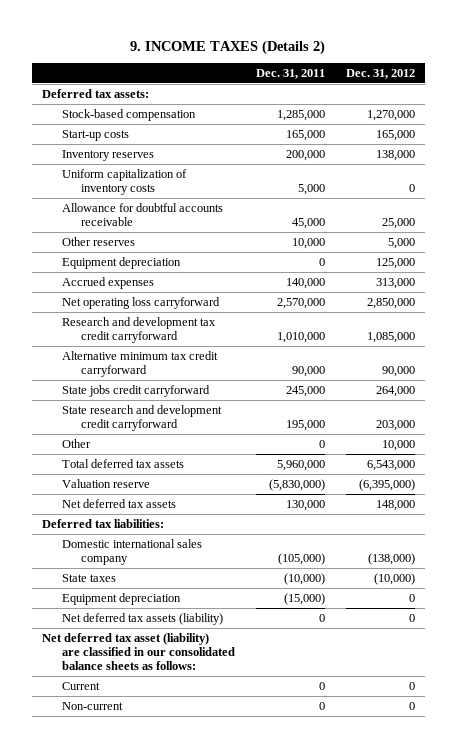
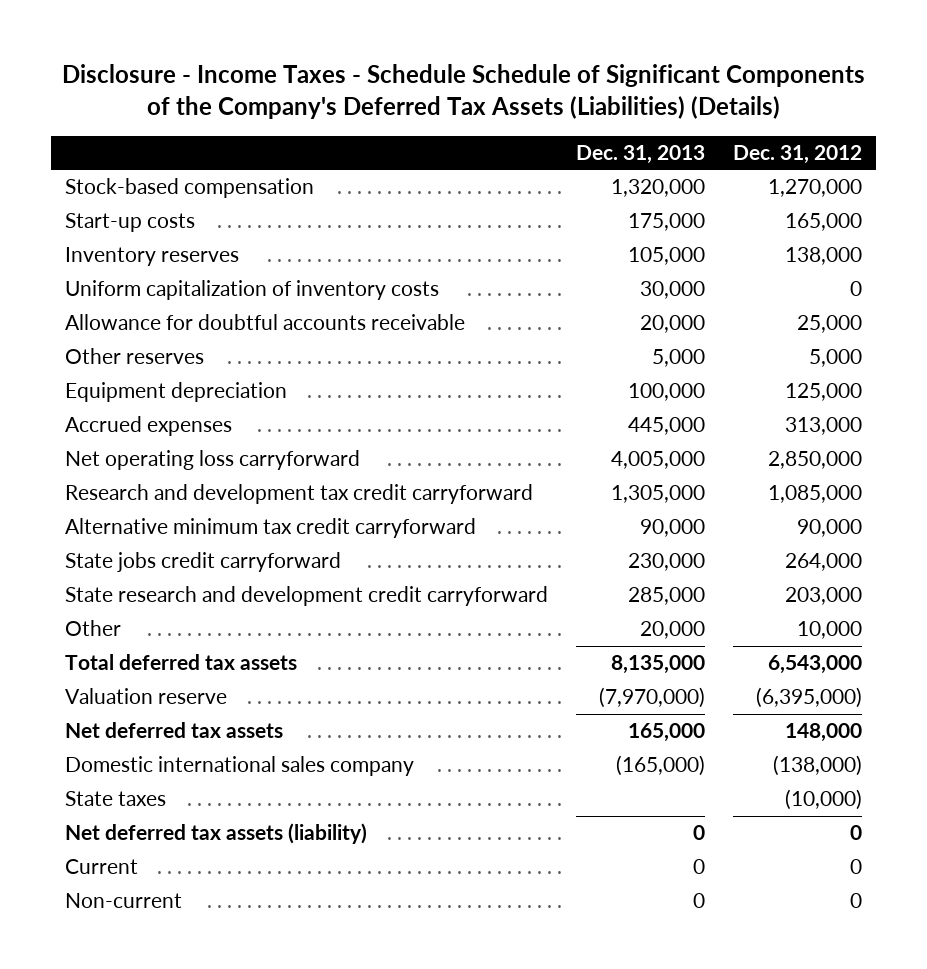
[130,40,326,56] 9. INCOME TAXES (Details 2) -> [61,64,865,120] Disclosure - Income Taxes - Schedule Schedule of Significant Components of the Company's Deferred Tax Assets (Liabilities) (Details)
[255,69,325,80] Dec. 31, 2011 -> none
none -> [576,144,706,164] Dec. 31, 2013
[42,88,150,98] Deferred tax assets: -> none
[42,518,165,528] Deferred tax liabilities: -> none
[61,592,181,605] Equipment depreciation -> none
[42,632,235,671] Net deferred tax asset (liability) are classified in our consolidated balance sheets as follows: -> none

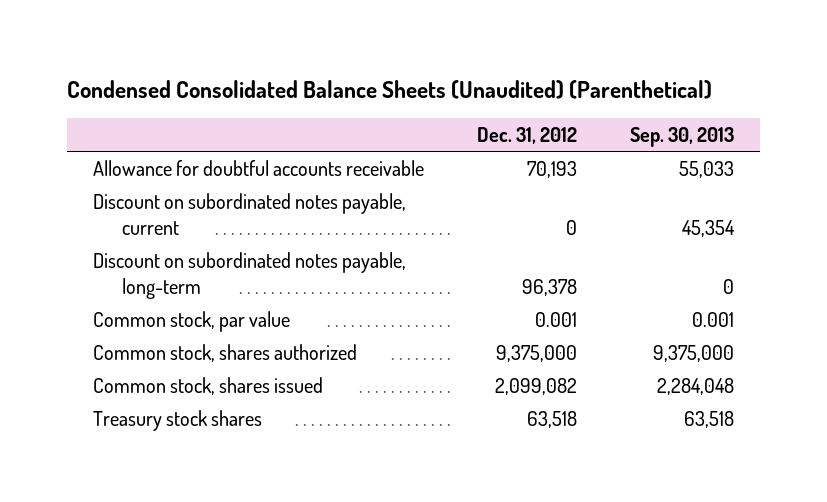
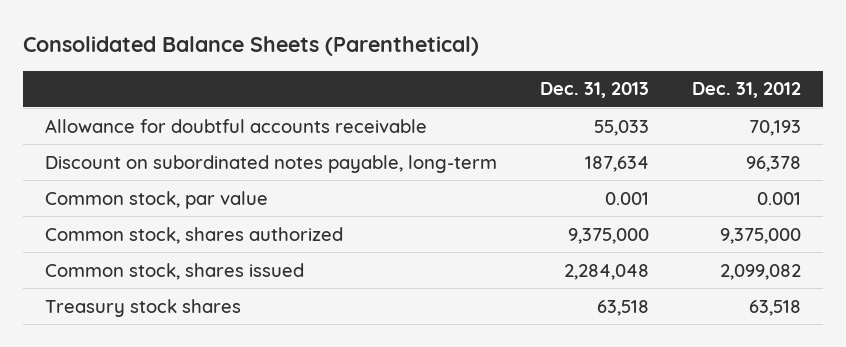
[67,80,713,100] Condensed Consolidated Balance Sheets (Unaudited) (Parenthetical) -> [23,35,480,56] Consolidated Balance Sheets (Parenthetical)
[629,127,734,148] Sep. 30, 2013 -> none
none -> [539,82,649,99] Dec. 31, 2013
[93,192,407,235] Discount on subordinated notes payable, current -> none

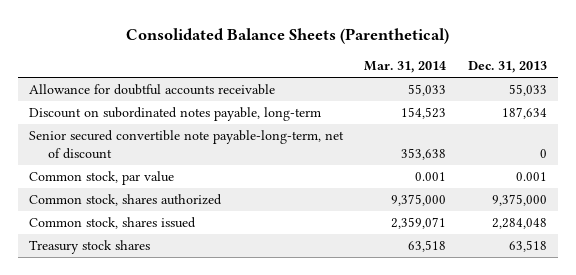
[692,82,802,99] Dec. 31, 2012 -> none
none -> [364,61,447,74] Mar. 31, 2014
none -> [28,129,344,160] Senior secured convertible note payable-long-term, net of discount

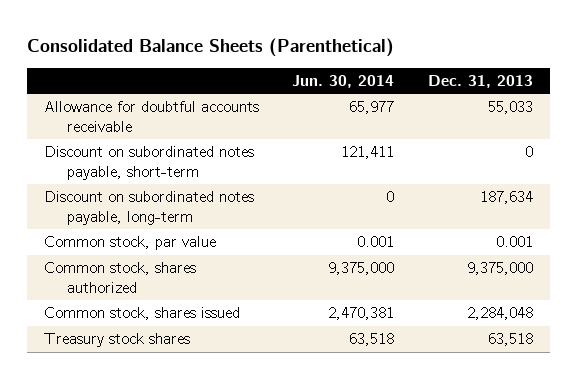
[364,61,447,74] Mar. 31, 2014 -> none
none -> [292,74,395,88] Jun. 30, 2014
none -> [43,146,254,180] Discount on subordinated notes payable, short-term
[28,129,344,160] Senior secured convertible note payable-long-term, net of discount -> none

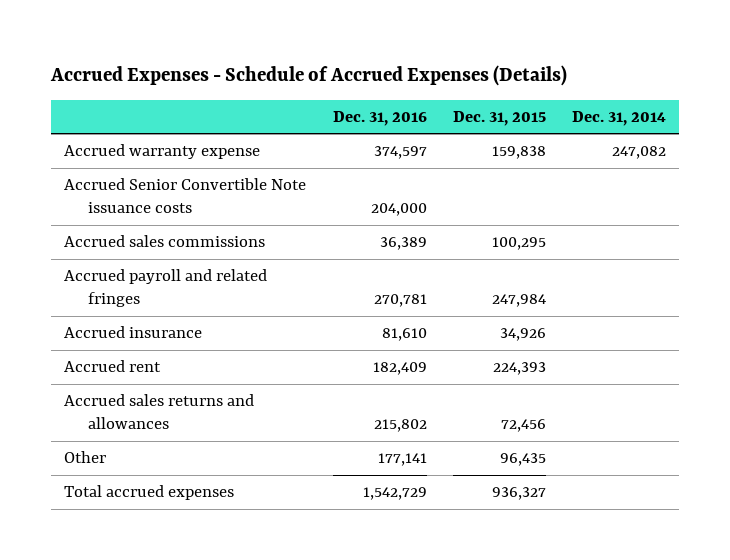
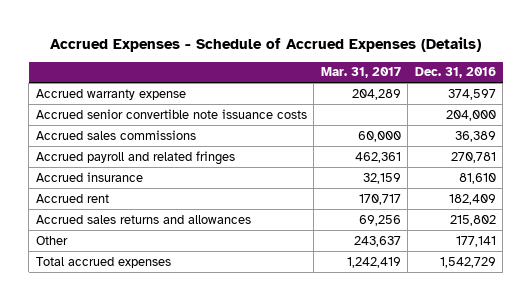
[452,110,546,126] Dec. 31, 2015 -> none
[572,110,667,126] Dec. 31, 2014 -> none
none -> [320,67,401,79] Mar. 31, 2017
[64,178,307,214] Accrued Senior Convertible Note issuance costs -> [35,108,307,119] Accrued senior convertible note issuance costs

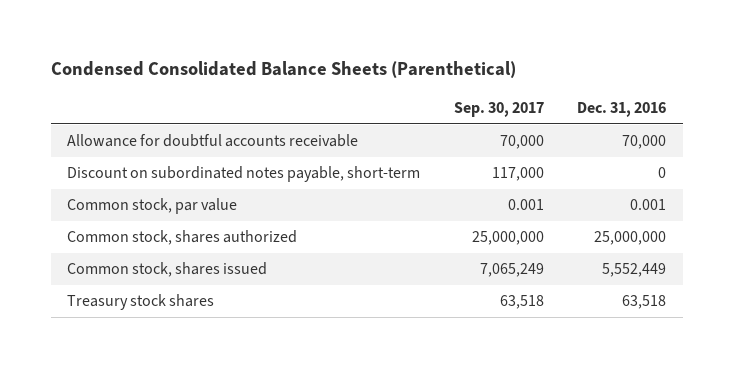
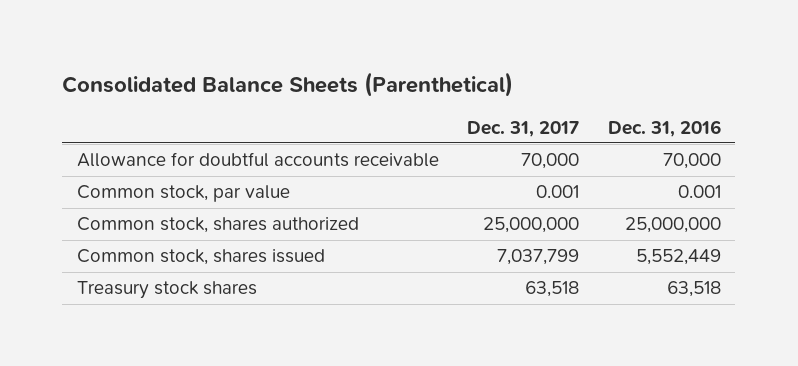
[50,61,516,79] Condensed Consolidated Balance Sheets (Parenthetical) -> [62,72,514,98] Consolidated Balance Sheets (Parenthetical)
[453,101,544,117] Sep. 30, 2017 -> none
none -> [467,120,580,137] Dec. 31, 2017
[67,166,421,183] Discount on subordinated notes payable, short-term -> none

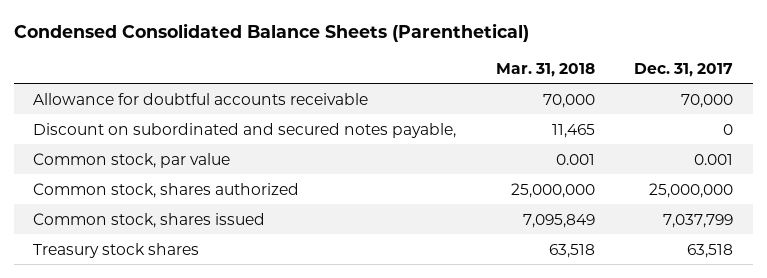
[62,72,514,98] Consolidated Balance Sheets (Parenthetical) -> [13,22,529,42] Condensed Consolidated Balance Sheets (Parenthetical)
[608,119,722,137] Dec. 31, 2016 -> none
none -> [495,62,595,77] Mar. 31, 2018
none -> [33,122,457,138] Discount on subordinated and secured notes payable,

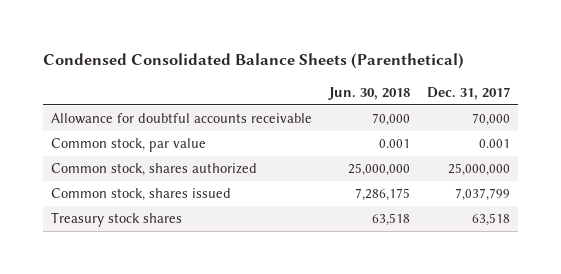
[495,62,595,77] Mar. 31, 2018 -> none
none -> [328,86,411,100] Jun. 30, 2018
[33,122,457,138] Discount on subordinated and secured notes payable, -> none

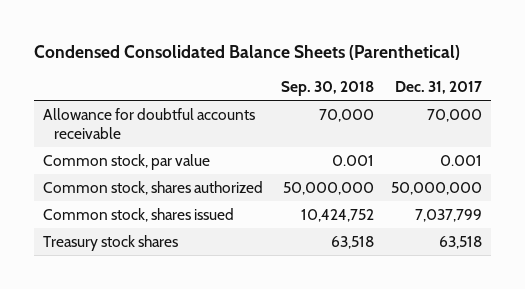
[328,86,411,100] Jun. 30, 2018 -> none
none -> [280,81,374,97] Sep. 30, 2018
[447,163,510,177] 25,000,000 -> [391,181,483,195] 50,000,000

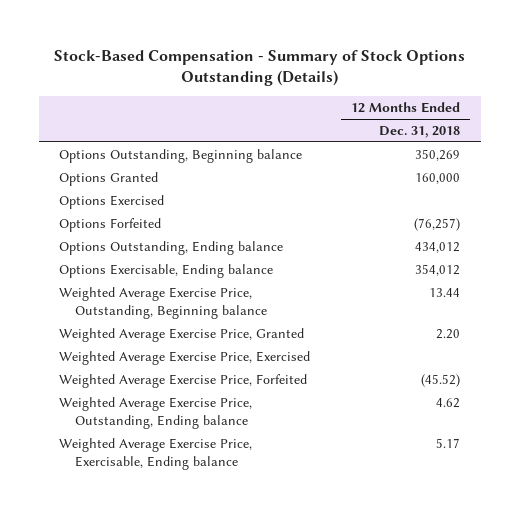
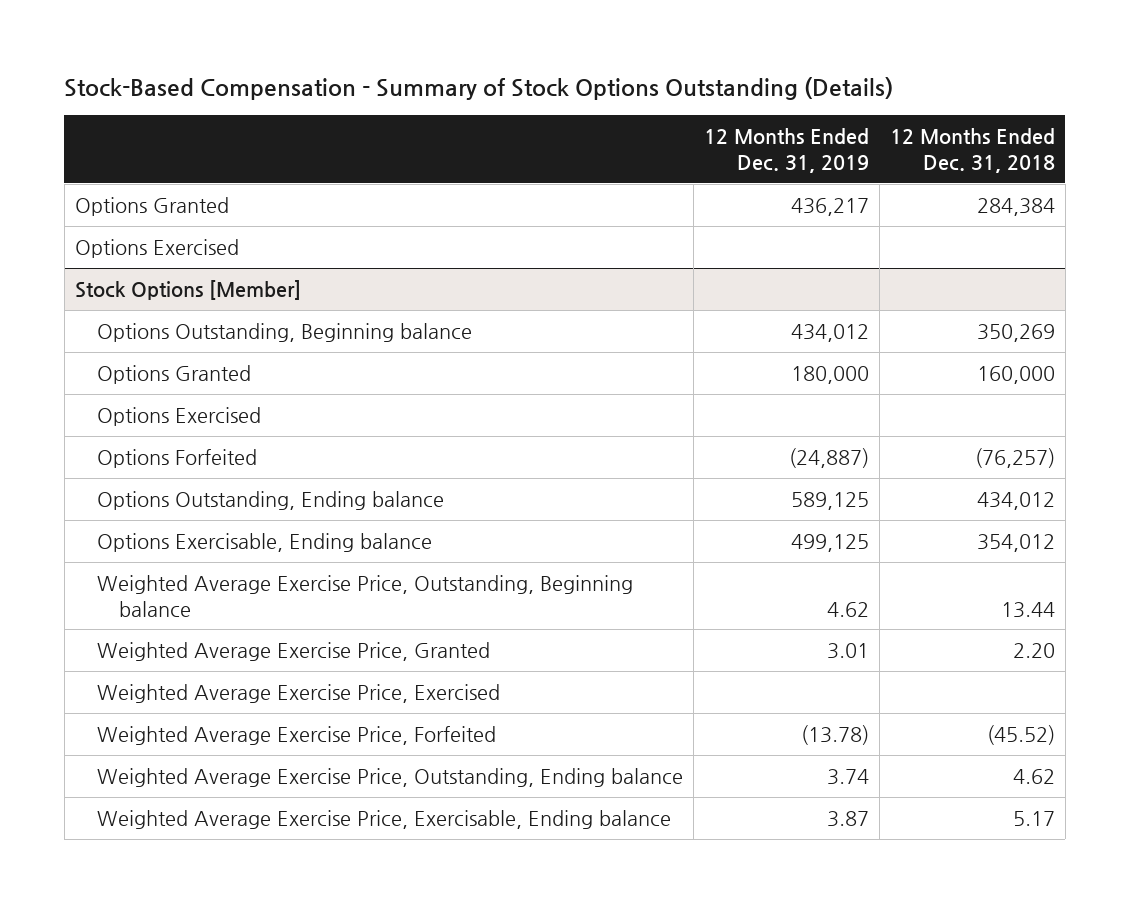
none -> [703,128,869,173] 12 Months Ended Dec. 31, 2019
none -> [74,196,229,216] Options Granted
none -> [74,238,239,258] Options Exercised
none -> [74,279,301,300] Stock Options [Member]

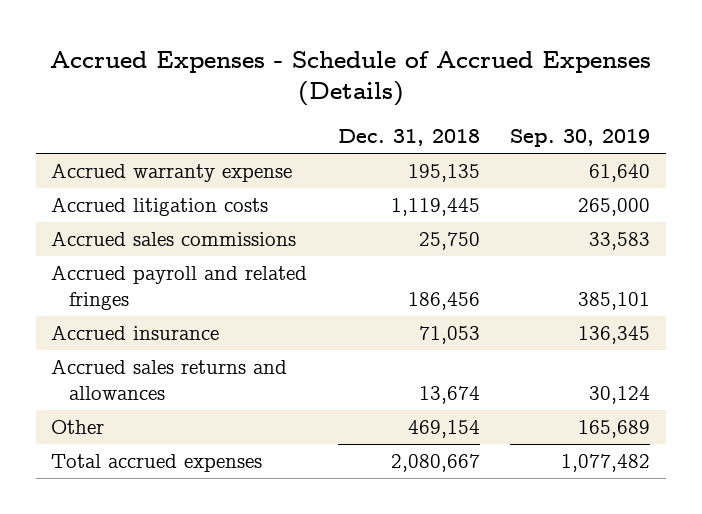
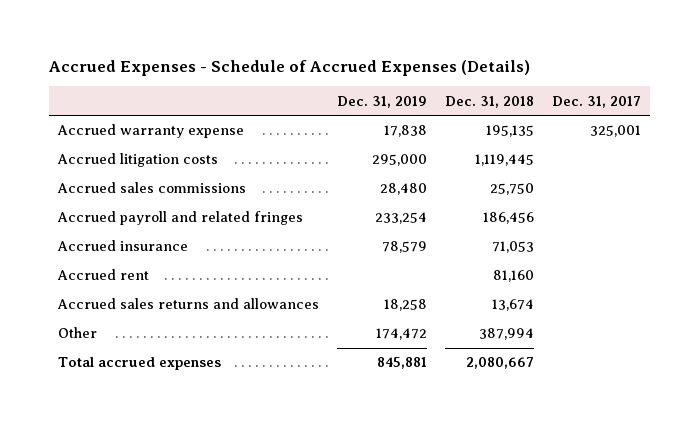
[510,129,651,148] Sep. 30, 2019 -> none
none -> [337,95,428,108] Dec. 31, 2019
none -> [552,95,642,108] Dec. 31, 2017
none -> [57,269,150,281] Accrued rent
[407,419,480,438] 469,154 -> [479,328,535,341] 387,994

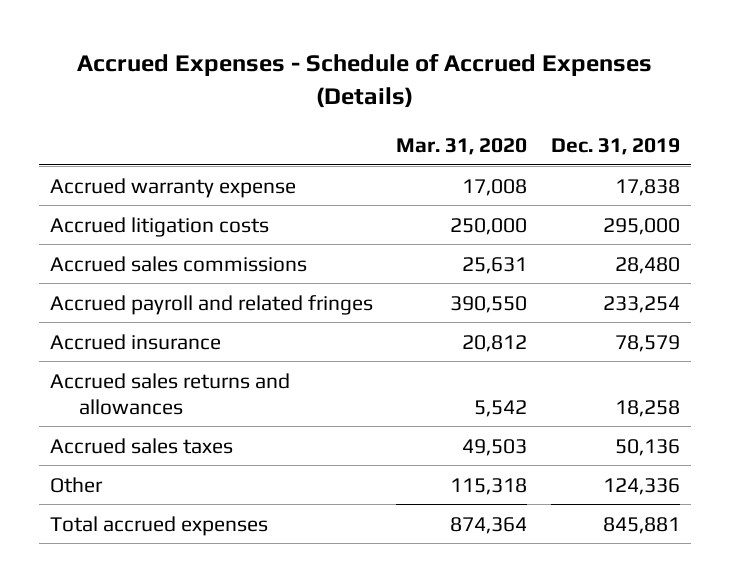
[445,95,535,108] Dec. 31, 2018 -> none
[552,95,642,108] Dec. 31, 2017 -> none
none -> [396,137,528,155] Mar. 31, 2020
[57,269,150,281] Accrued rent -> none
none -> [50,437,234,454] Accrued sales taxes
[376,328,428,341] 174,472 -> [602,477,680,495] 124,336

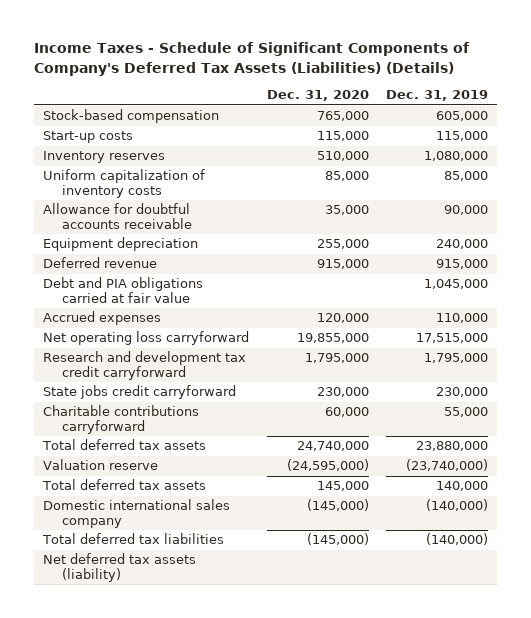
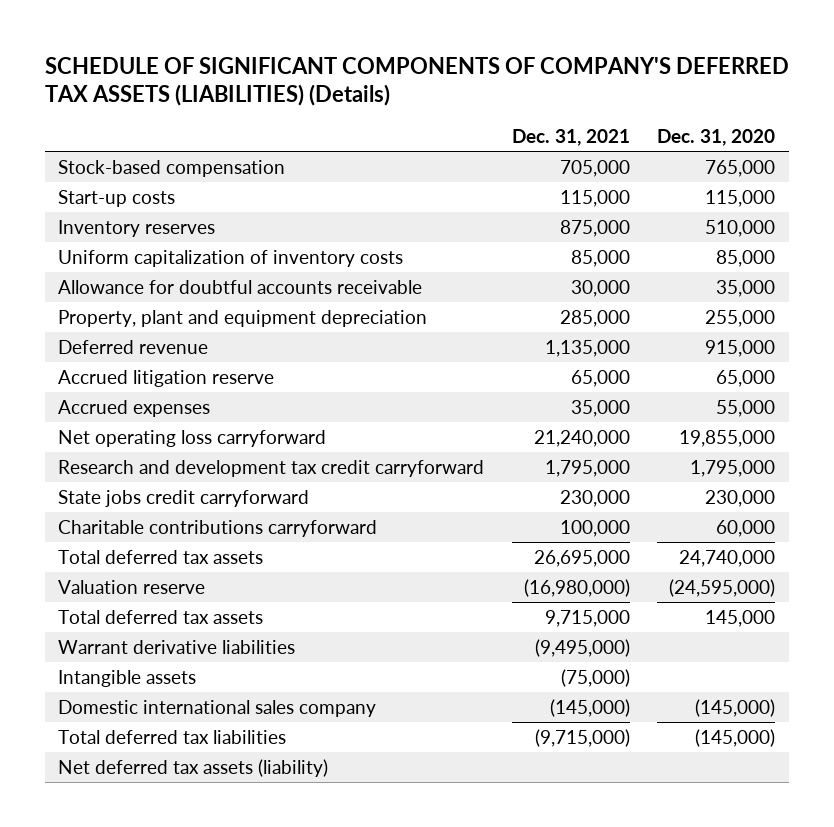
[34,42,471,76] Income Taxes - Schedule of Significant Components of Company's Deferred Tax Assets (Liabilities) (Details) -> [44,56,789,107] SCHEDULE OF SIGNIFICANT COMPONENTS OF COMPANY'S DEFERRED TAX ASSETS (LIABILITIES) (Details)
[386,90,489,102] Dec. 31, 2019 -> none
none -> [511,128,630,146] Dec. 31, 2021
[43,237,199,252] Equipment depreciation -> [58,309,428,327] Property, plant and equipment depreciation
[43,277,204,303] Debt and PIA obligations carried at fair value -> none
none -> [58,369,275,387] Accrued litigation reserve
[316,313,369,324] 120,000 -> [716,399,776,417] 55,000
none -> [58,639,296,654] Warrant derivative liabilities
none -> [58,669,197,687] Intangible assets

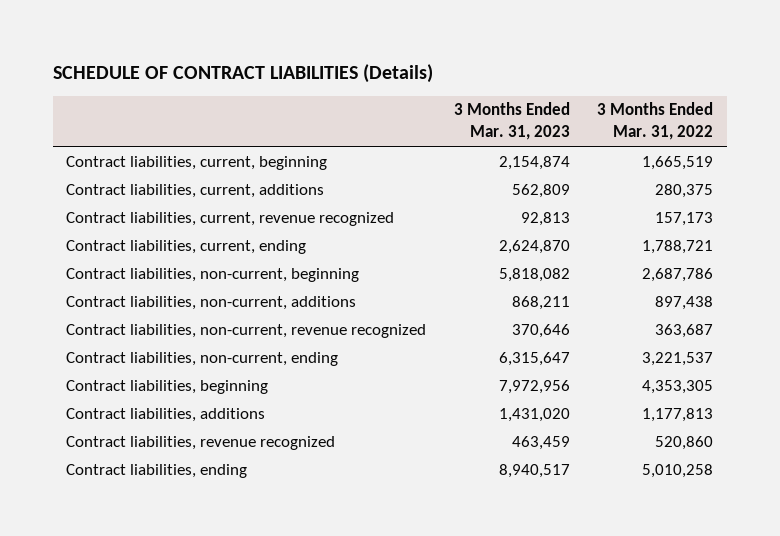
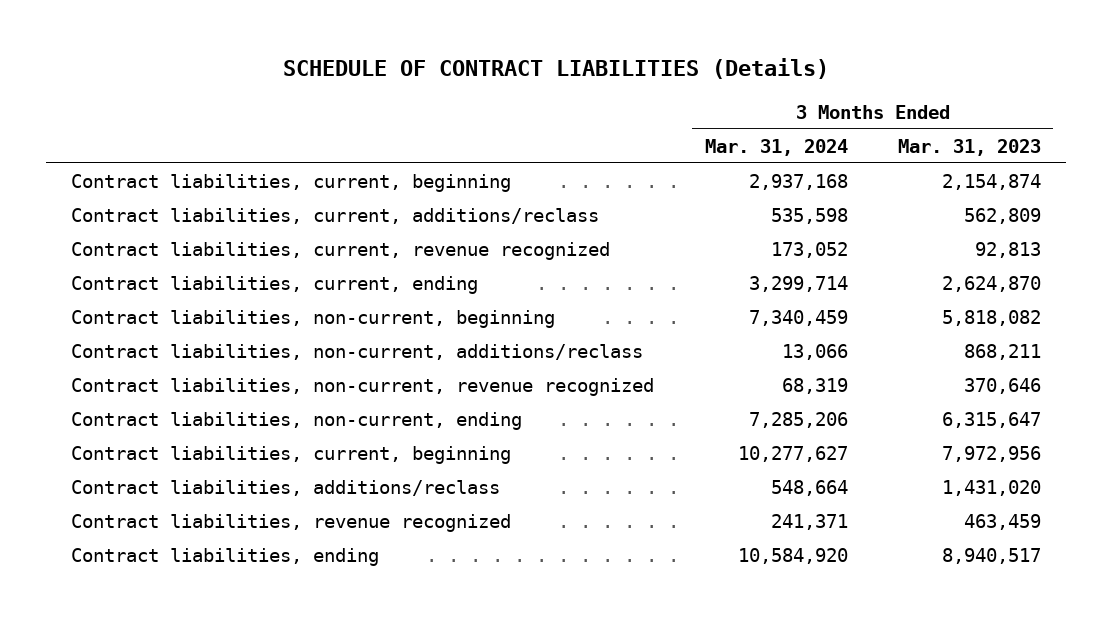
[597,102,714,141] 3 Months Ended Mar. 31, 2022 -> none
none -> [704,138,848,156] Mar. 31, 2024
[66,183,325,198] Contract liabilities, current, additions -> [71,207,600,224] Contract liabilities, current, additions/reclass
[66,295,357,310] Contract liabilities, non-current, additions -> [71,343,644,360] Contract liabilities, non-current, additions/reclass
[66,379,269,394] Contract liabilities, beginning -> [71,445,512,464] Contract liabilities, current, beginning
[66,407,266,422] Contract liabilities, additions -> [71,479,501,496] Contract liabilities, additions/reclass

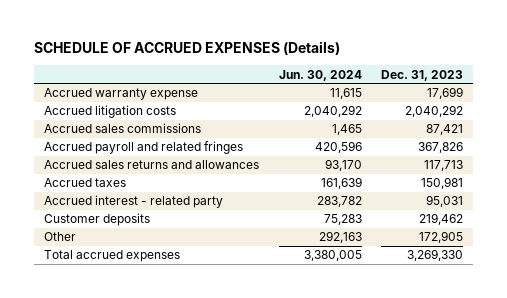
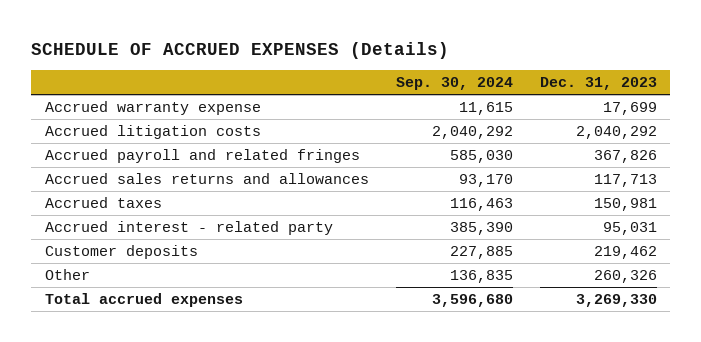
[278,69,362,81] Jun. 30, 2024 -> none
none -> [395,77,513,91] Sep. 30, 2024
[43,123,201,134] Accrued sales commissions -> none
[419,231,464,244] 172,905 -> [593,270,657,284] 260,326

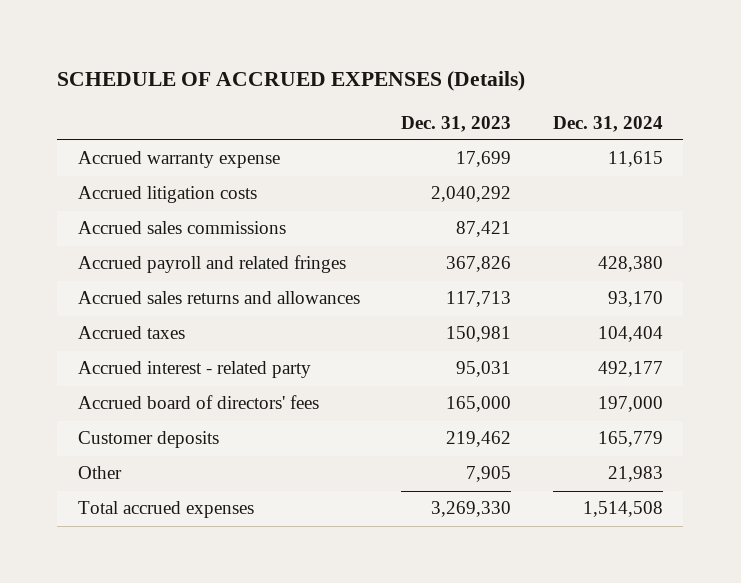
[395,77,513,91] Sep. 30, 2024 -> none
none -> [552,115,663,132] Dec. 31, 2024
none -> [77,221,286,235] Accrued sales commissions
none -> [77,395,319,410] Accrued board of directors' fees
[593,270,657,284] 260,326 -> [466,466,512,483] 7,905

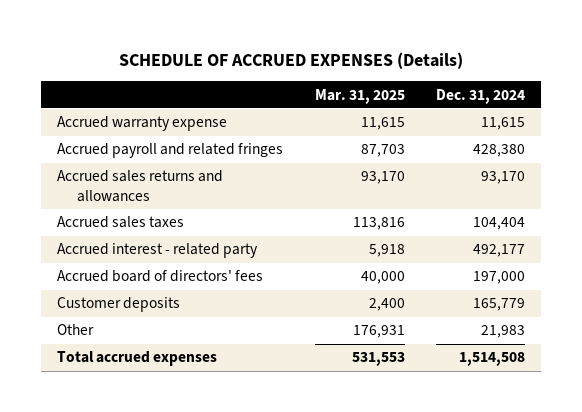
[401,115,512,132] Dec. 31, 2023 -> none
none -> [314,88,405,104] Mar. 31, 2025
[77,186,257,204] Accrued litigation costs -> none
[77,221,286,235] Accrued sales commissions -> none
[77,326,185,340] Accrued taxes -> [57,216,185,229] Accrued sales taxes

